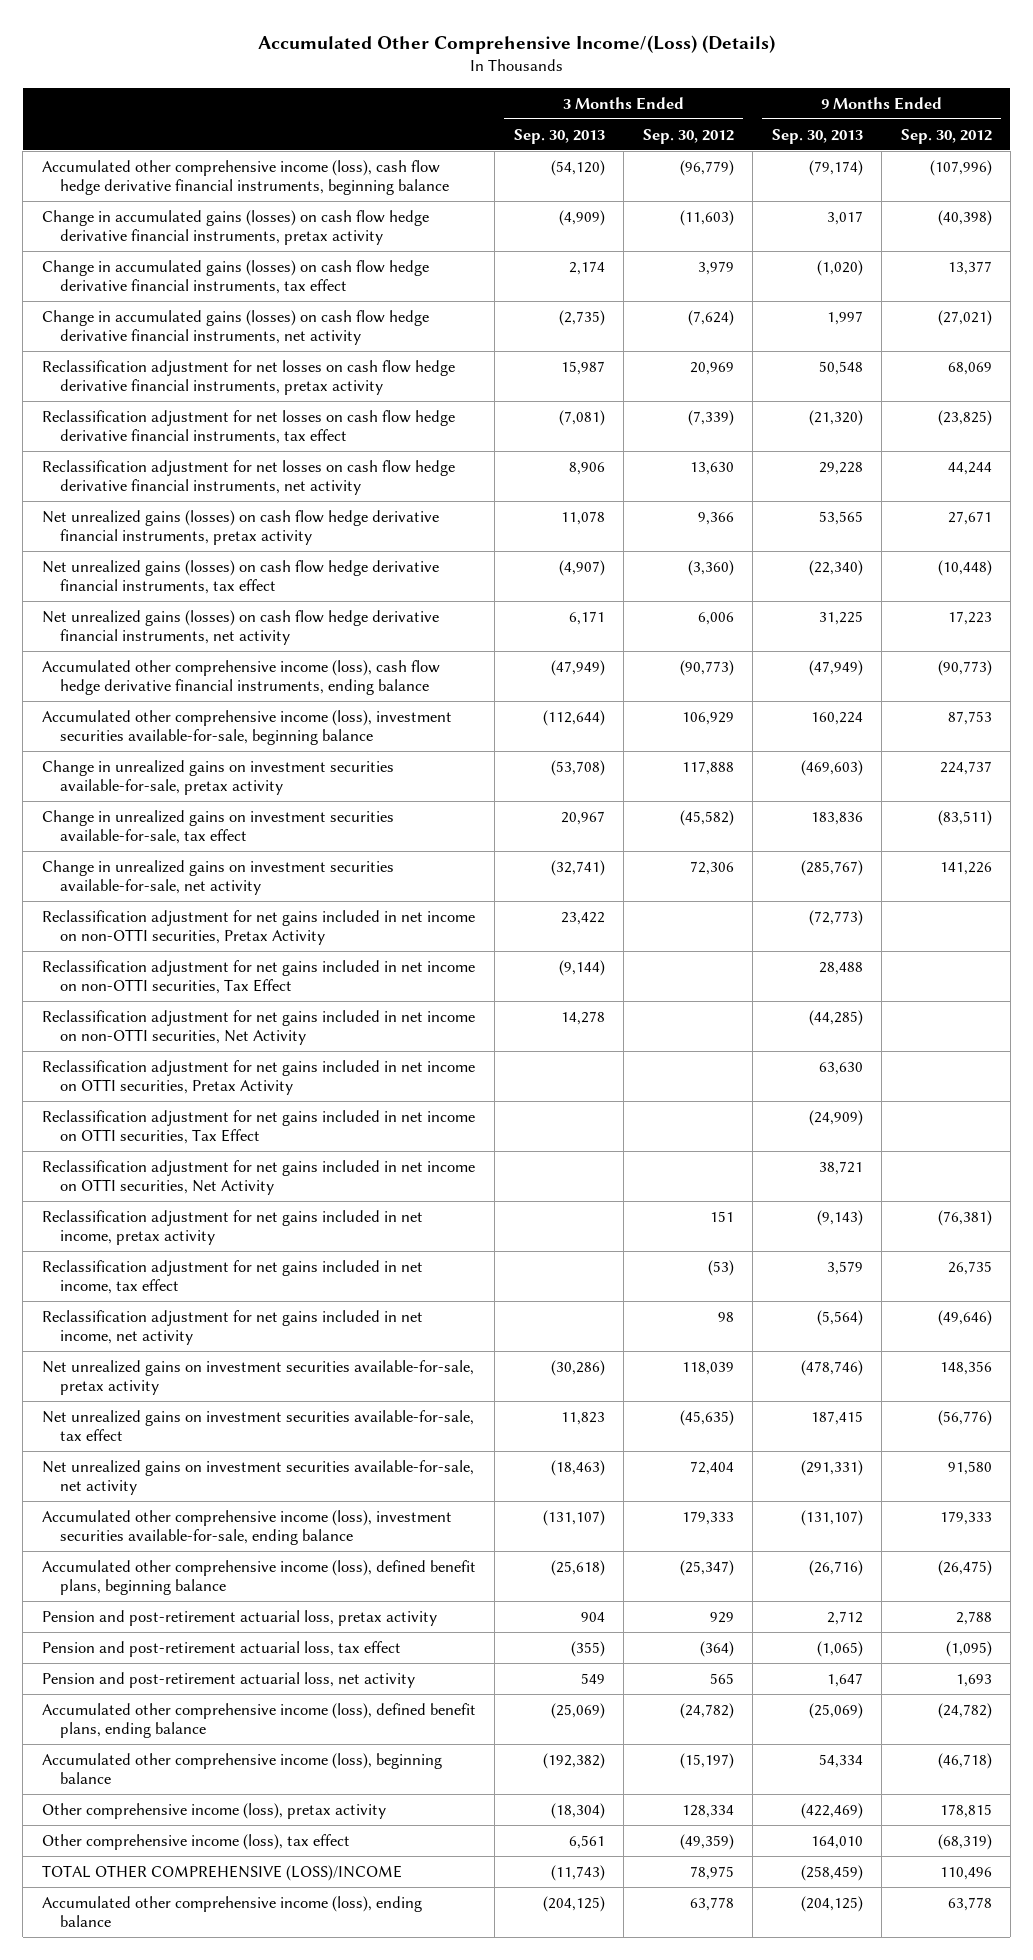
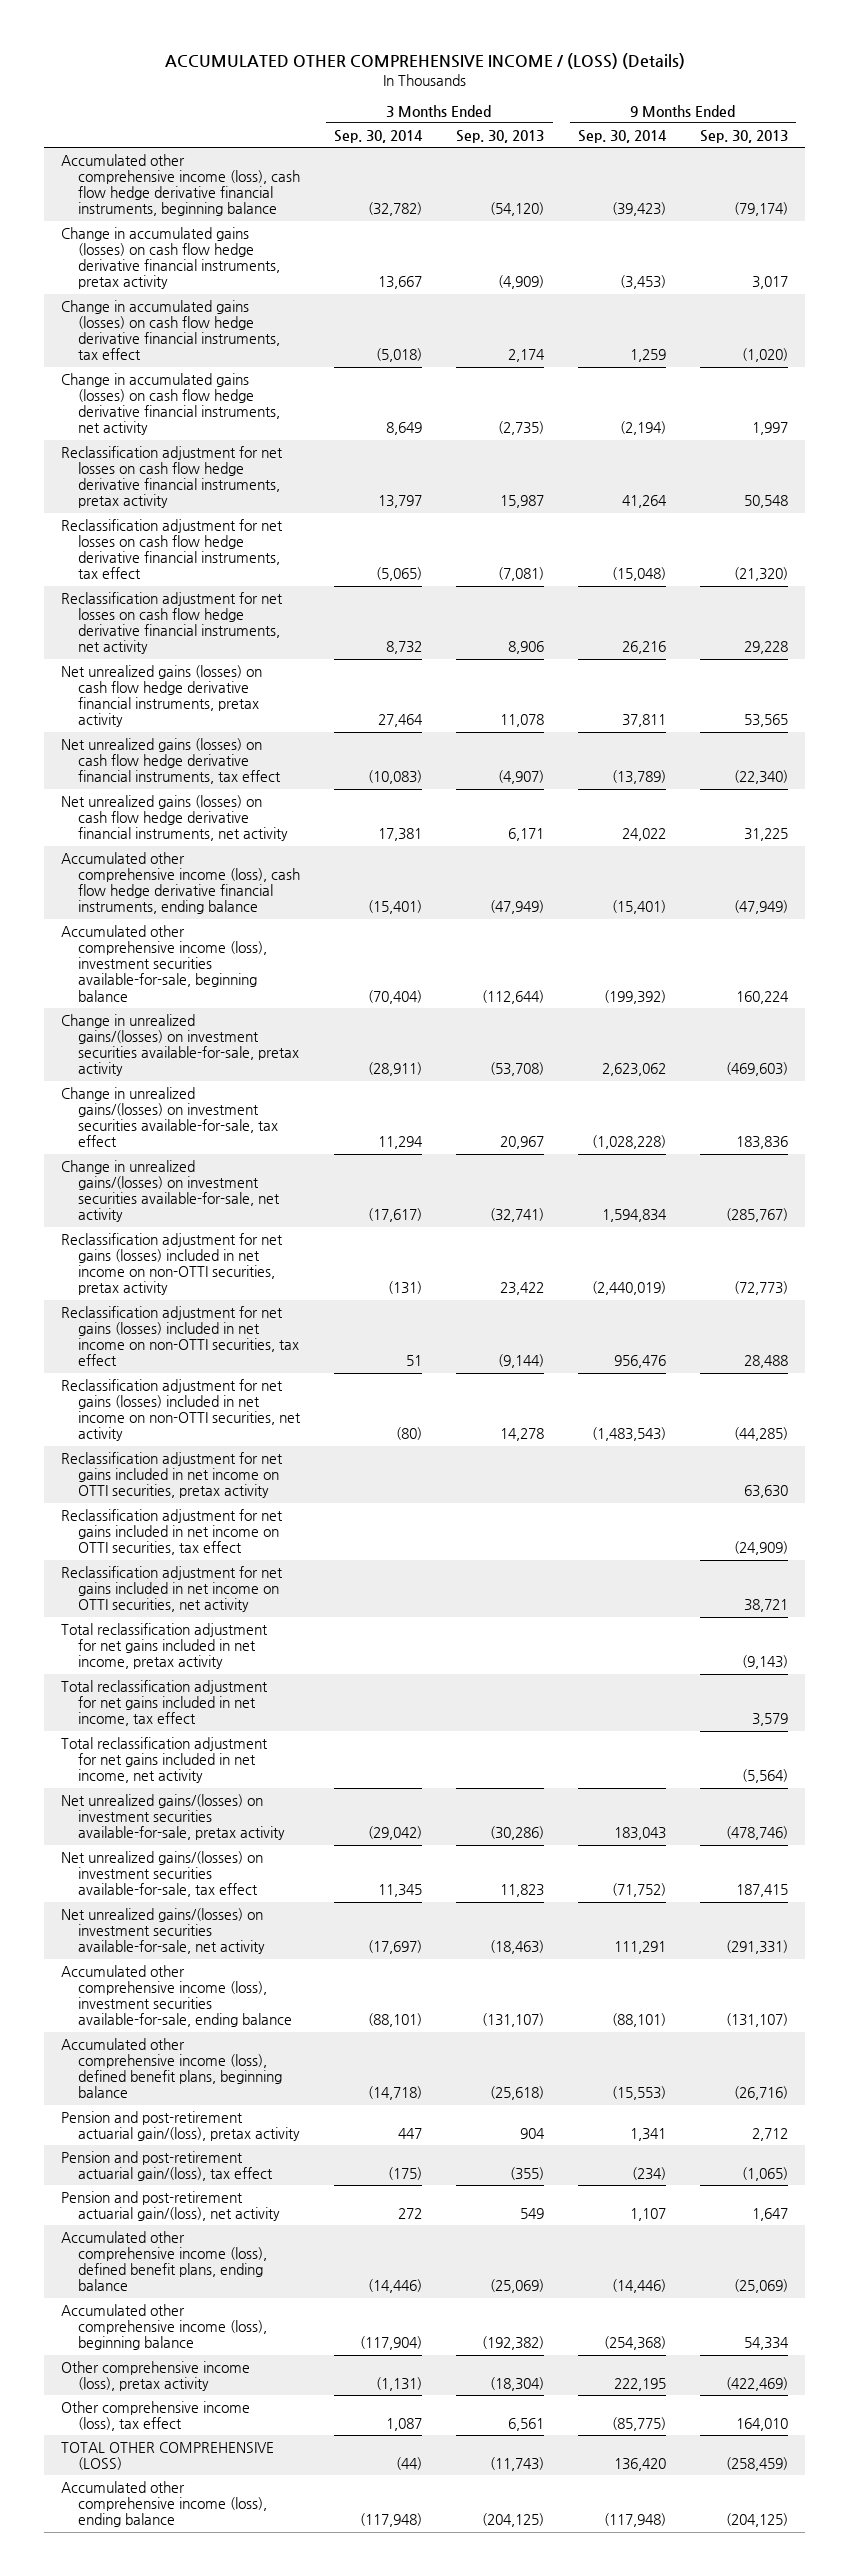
[257,34,775,54] Accumulated Other Comprehensive Income/(Loss) (Details) -> [164,52,685,69] ACCUMULATED OTHER COMPREHENSIVE INCOME / (LOSS) (Details)
[642,128,734,144] Sep. 30, 2012 -> none
[900,128,992,144] Sep. 30, 2012 -> none
none -> [334,129,424,143] Sep. 30, 2014
none -> [578,129,668,143] Sep. 30, 2014
[41,759,394,795] Change in unrealized gains on investment securities available-for-sale, pretax activity -> [61,1013,300,1077] Change in unrealized gains/(losses) on investment securities available-for-sale, pretax activity
[41,809,394,844] Change in unrealized gains on investment securities available-for-sale, tax effect -> [61,1086,279,1148] Change in unrealized gains/(losses) on investment securities available-for-sale, tax effect
[41,859,394,895] Change in unrealized gains on investment securities available-for-sale, net activity -> [61,1159,281,1223] Change in unrealized gains/(losses) on investment securities available-for-sale, net activity
[41,909,475,945] Reclassification adjustment for net gains included in net income on non-OTTI securities, Pretax Activity -> [61,1232,284,1296] Reclassification adjustment for net gains (losses) included in net income on non-OTTI securities, pretax activity
[41,959,475,994] Reclassification adjustment for net gains included in net income on non-OTTI securities, Tax Effect -> [61,1305,300,1367] Reclassification adjustment for net gains (losses) included in net income on non-OTTI securities, tax effect
[41,1009,475,1045] Reclassification adjustment for net gains included in net income on non-OTTI securities, Net Activity -> [61,1378,302,1442] Reclassification adjustment for net gains (losses) included in net income on non-OTTI securities, net activity
[41,1059,475,1095] Reclassification adjustment for net gains included in net income on OTTI securities, Pretax Activity -> [61,1451,284,1499] Reclassification adjustment for net gains included in net income on OTTI securities, pretax activity
[41,1109,475,1144] Reclassification adjustment for net gains included in net income on OTTI securities, Tax Effect -> [61,1508,284,1556] Reclassification adjustment for net gains included in net income on OTTI securities, tax effect
[41,1159,475,1195] Reclassification adjustment for net gains included in net income on OTTI securities, Net Activity -> [61,1565,284,1613] Reclassification adjustment for net gains included in net income on OTTI securities, net activity
[41,1209,423,1245] Reclassification adjustment for net gains included in net income, pretax activity -> [61,1622,269,1670] Total reclassification adjustment for net gains included in net income, pretax activity
[41,1259,423,1294] Reclassification adjustment for net gains included in net income, tax effect -> [61,1679,269,1727] Total reclassification adjustment for net gains included in net income, tax effect
[41,1309,423,1345] Reclassification adjustment for net gains included in net income, net activity -> [61,1736,269,1784] Total reclassification adjustment for net gains included in net income, net activity
[41,1359,474,1395] Net unrealized gains on investment securities available-for-sale, pretax activity -> [61,1793,286,1841] Net unrealized gains/(losses) on investment securities available-for-sale, pretax activity
[41,1409,474,1441] Net unrealized gains on investment securities available-for-sale, tax effect -> [61,1850,264,1898] Net unrealized gains/(losses) on investment securities available-for-sale, tax effect
[41,1459,474,1495] Net unrealized gains on investment securities available-for-sale, net activity -> [61,1907,266,1955] Net unrealized gains/(losses) on investment securities available-for-sale, net activity
[41,1609,437,1626] Pension and post-retirement actuarial loss, pretax activity -> [61,2110,301,2142] Pension and post-retirement actuarial gain/(loss), pretax activity
[41,1640,401,1657] Pension and post-retirement actuarial loss, tax effect -> [61,2150,274,2182] Pension and post-retirement actuarial gain/(loss), tax effect
[41,1671,415,1688] Pension and post-retirement actuarial loss, net activity -> [61,2190,281,2222] Pension and post-retirement actuarial gain/(loss), net activity
[41,1864,402,1881] TOTAL OTHER COMPREHENSIVE (LOSS)/INCOME -> [61,2441,275,2471] TOTAL OTHER COMPREHENSIVE (LOSS)

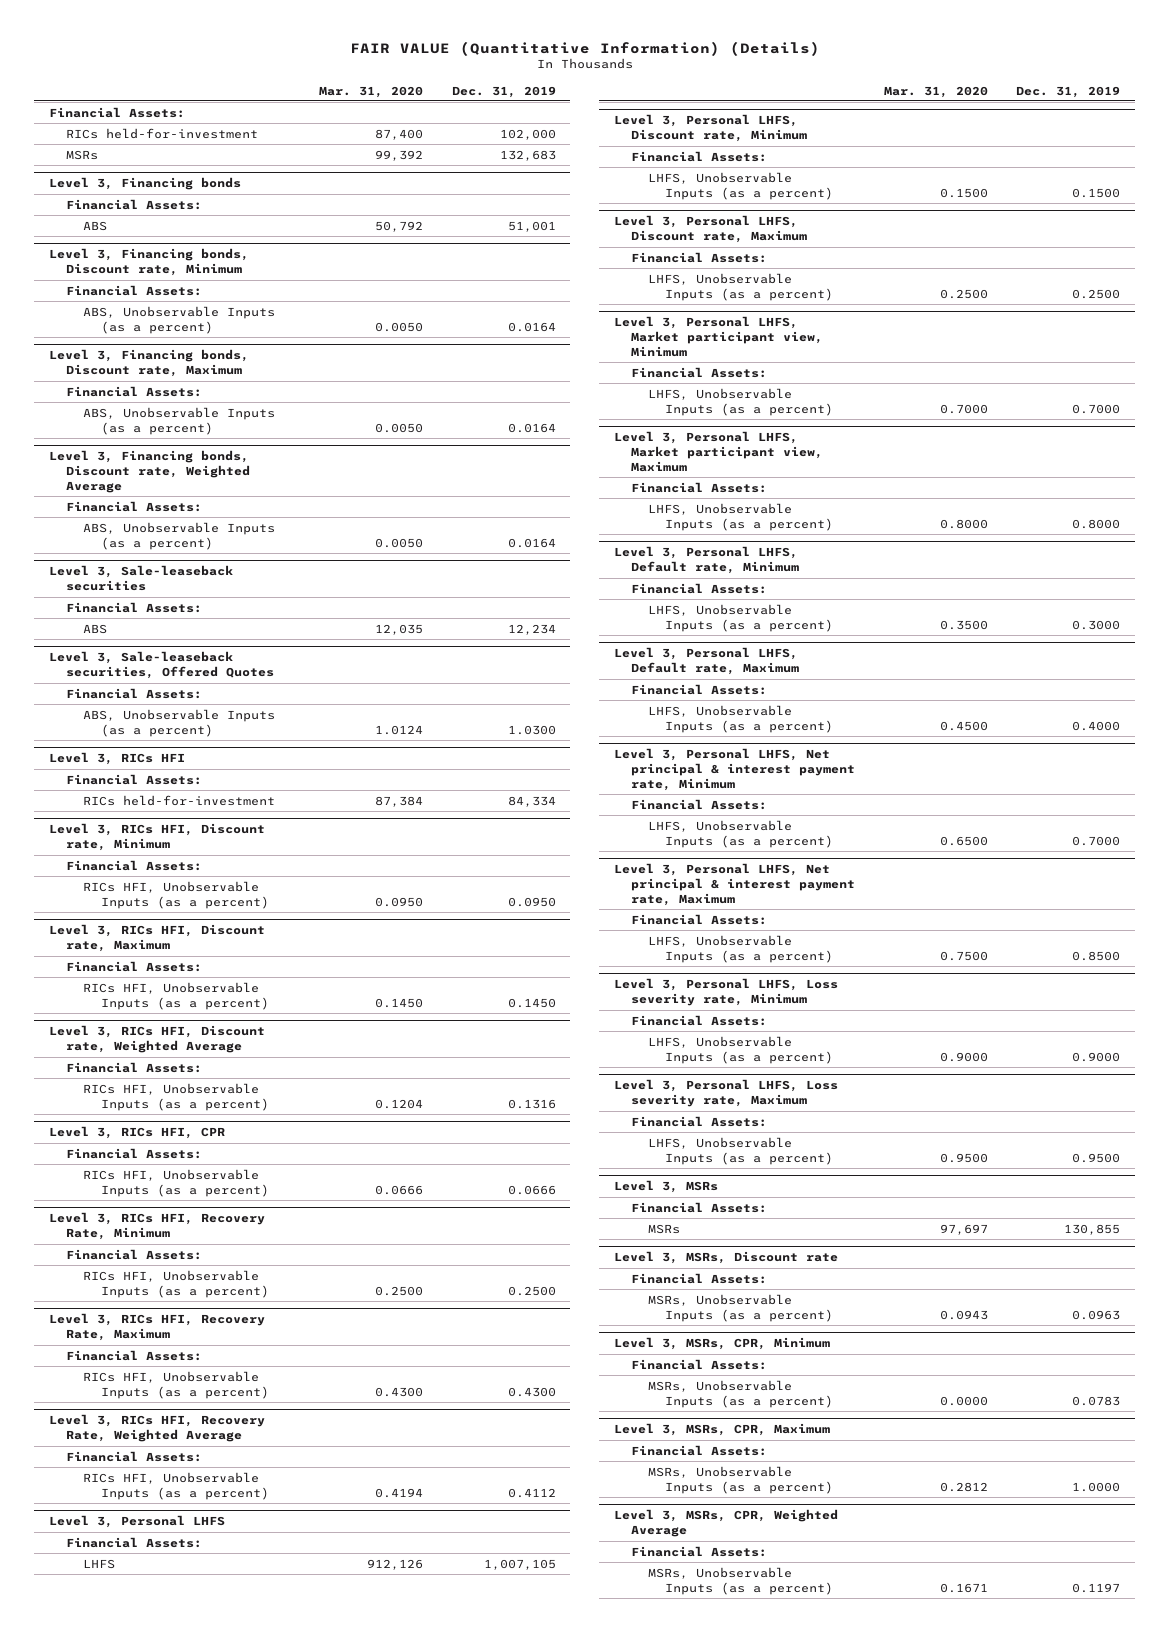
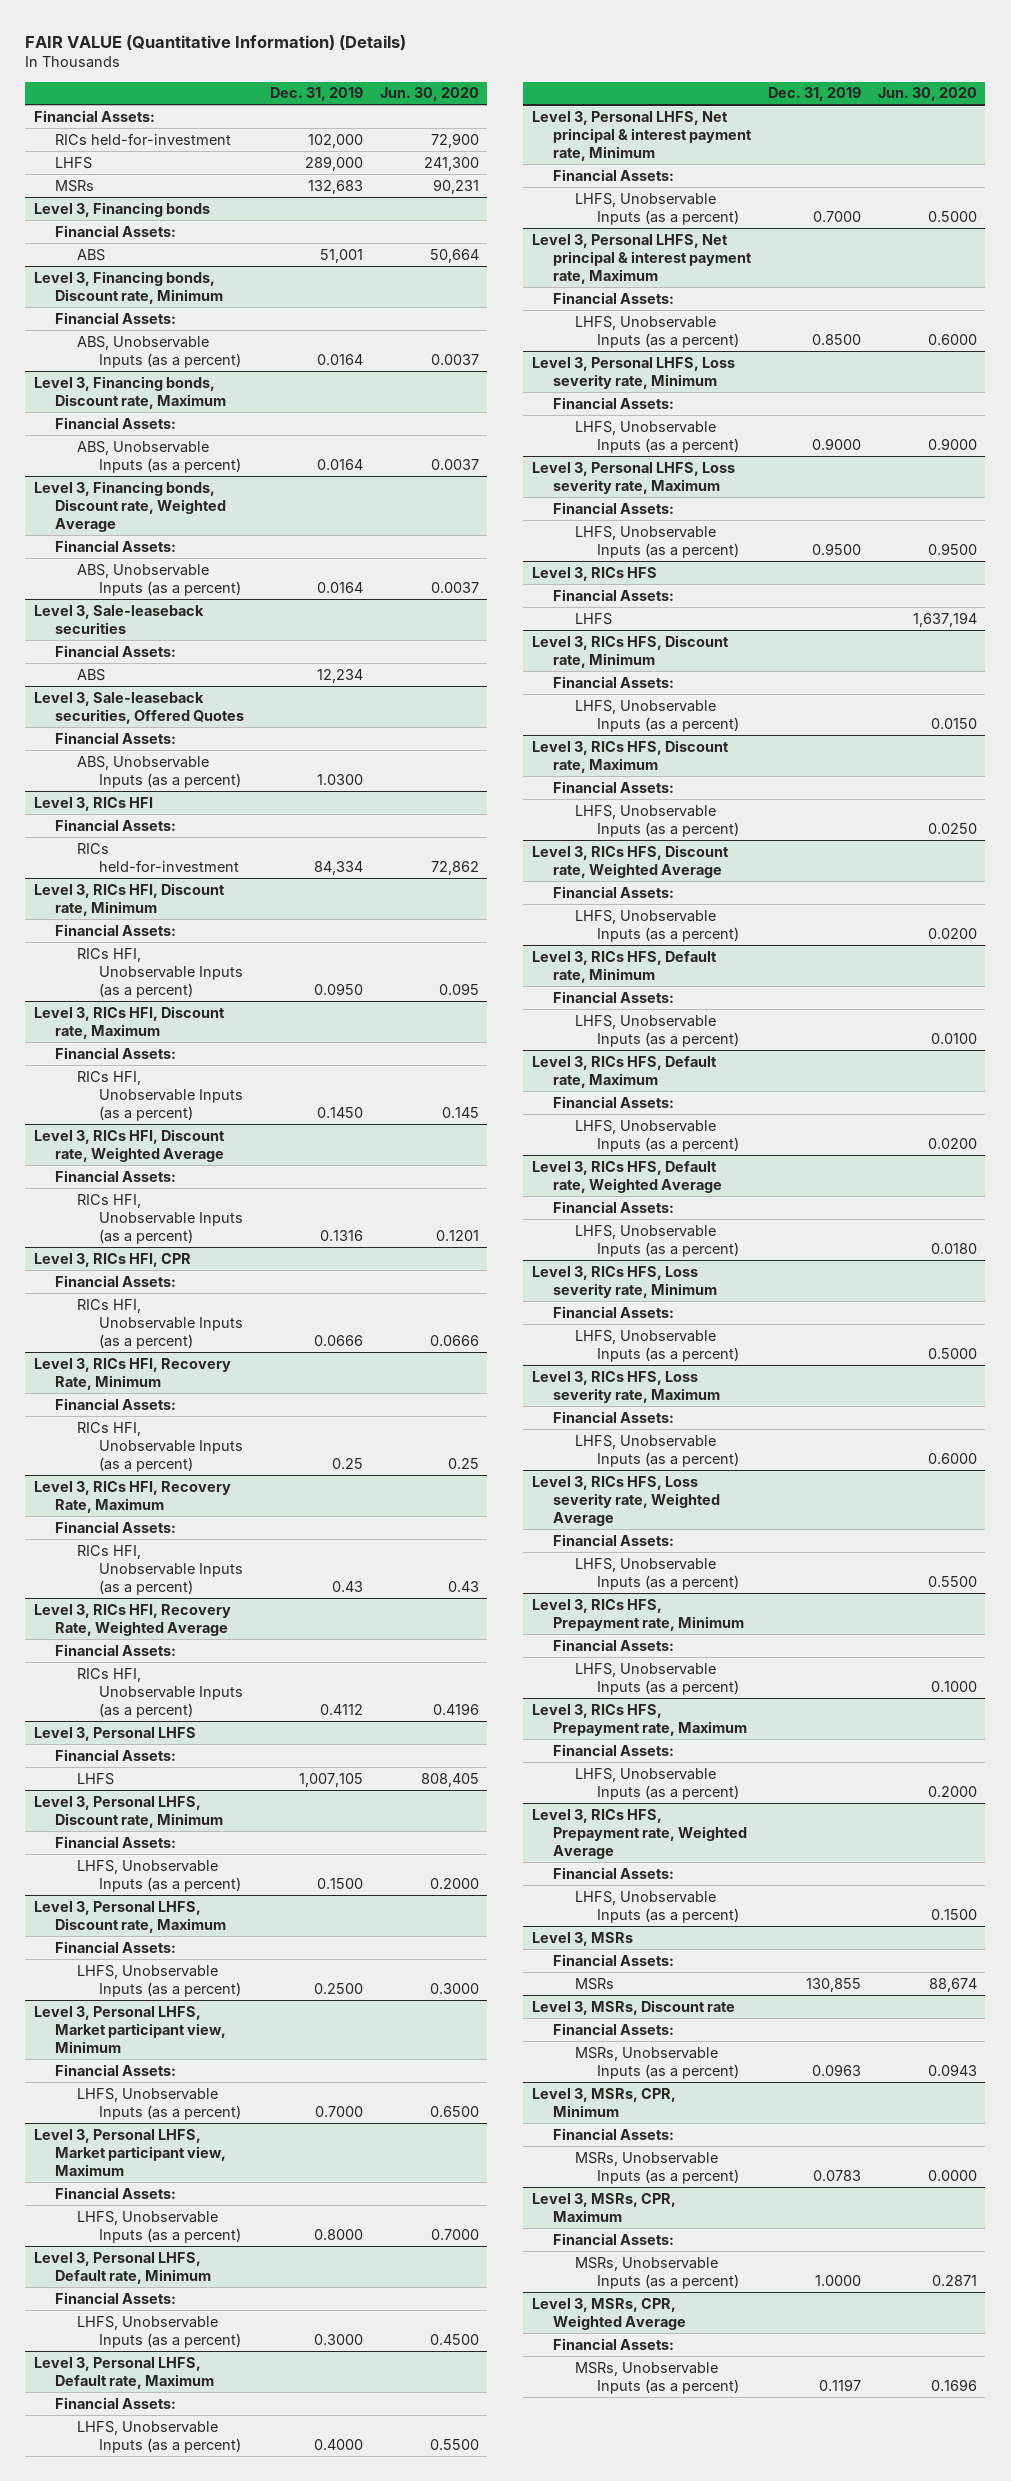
[318,85,423,98] Mar. 31, 2020 -> none
none -> [379,87,479,102] Jun. 30, 2020
none -> [55,156,93,169] LHFS
[507,1285,556,1296] 0.2500 -> [332,1457,364,1469] 0.25
[507,1386,556,1397] 0.4300 -> [332,1580,364,1592] 0.43
none -> [531,566,657,581] Level 3, RICs HFS
none -> [553,588,675,601] Financial Assets:
none -> [575,612,613,625] LHFS
none -> [531,634,729,668] Level 3, RICs HFS, Discount rate, Minimum
none -> [553,675,675,688] Financial Assets:
none -> [575,699,739,732] LHFS, Unobservable Inputs (as a percent)
none -> [531,739,729,773] Level 3, RICs HFS, Discount rate, Maximum
none -> [553,780,675,793] Financial Assets:
none -> [575,804,739,837] LHFS, Unobservable Inputs (as a percent)
none -> [531,844,729,878] Level 3, RICs HFS, Discount rate, Weighted Average
none -> [553,885,675,898] Financial Assets:
none -> [575,909,739,942] LHFS, Unobservable Inputs (as a percent)
none -> [531,950,717,983] Level 3, RICs HFS, Default rate, Minimum
none -> [553,990,675,1003] Financial Assets:
none -> [575,1014,739,1047] LHFS, Unobservable Inputs (as a percent)
none -> [531,1055,717,1088] Level 3, RICs HFS, Default rate, Maximum
none -> [553,1095,675,1108] Financial Assets:
none -> [575,1119,739,1152] LHFS, Unobservable Inputs (as a percent)
none -> [531,1160,723,1193] Level 3, RICs HFS, Default rate, Weighted Average
none -> [553,1200,675,1213] Financial Assets:
none -> [575,1224,739,1257] LHFS, Unobservable Inputs (as a percent)
none -> [531,1265,718,1298] Level 3, RICs HFS, Loss severity rate, Minimum
none -> [553,1305,675,1318] Financial Assets:
none -> [575,1329,739,1362] LHFS, Unobservable Inputs (as a percent)
none -> [531,1370,721,1403] Level 3, RICs HFS, Loss severity rate, Maximum
none -> [553,1410,675,1423] Financial Assets:
none -> [575,1434,739,1467] LHFS, Unobservable Inputs (as a percent)
none -> [531,1475,721,1526] Level 3, RICs HFS, Loss severity rate, Weighted Average
none -> [553,1533,675,1546] Financial Assets:
none -> [575,1557,739,1590] LHFS, Unobservable Inputs (as a percent)
none -> [531,1598,745,1631] Level 3, RICs HFS, Prepayment rate, Minimum
none -> [553,1638,675,1651] Financial Assets:
none -> [575,1662,739,1695] LHFS, Unobservable Inputs (as a percent)
none -> [531,1703,748,1736] Level 3, RICs HFS, Prepayment rate, Maximum
none -> [553,1743,675,1756] Financial Assets:
none -> [575,1767,739,1800] LHFS, Unobservable Inputs (as a percent)
none -> [531,1808,748,1859] Level 3, RICs HFS, Prepayment rate, Weighted Average
none -> [553,1866,675,1879] Financial Assets:
none -> [575,1890,739,1923] LHFS, Unobservable Inputs (as a percent)

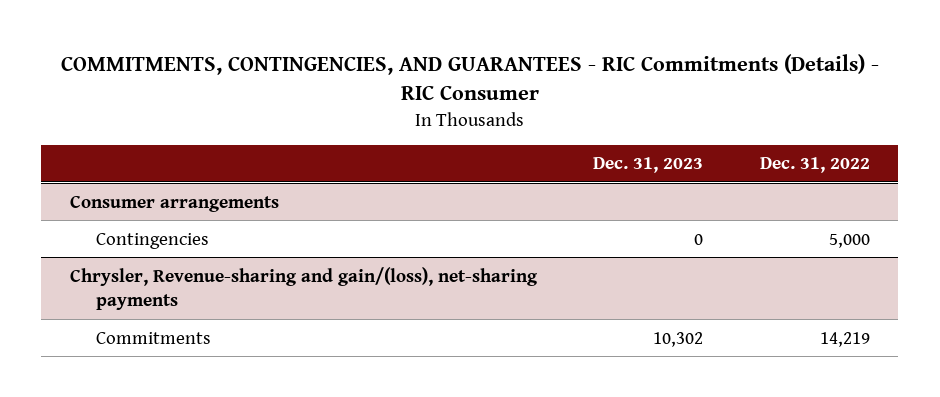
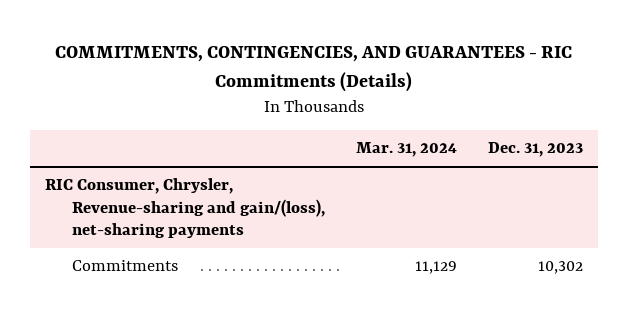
[60,53,879,101] COMMITMENTS, CONTINGENCIES, AND GUARANTEES - RIC Commitments (Details) - RIC Consumer -> [54,46,572,92] COMMITMENTS, CONTINGENCIES, AND GUARANTEES - RIC Commitments (Details)
[759,157,870,174] Dec. 31, 2022 -> none
none -> [355,142,457,158] Mar. 31, 2024
[69,194,279,212] Consumer arrangements -> none
[95,232,209,249] Contingencies -> none
[69,266,538,310] Chrysler, Revenue-sharing and gain/(loss), net-sharing payments -> [45,178,326,239] RIC Consumer, Chrysler, Revenue-sharing and gain/(loss), net-sharing payments

